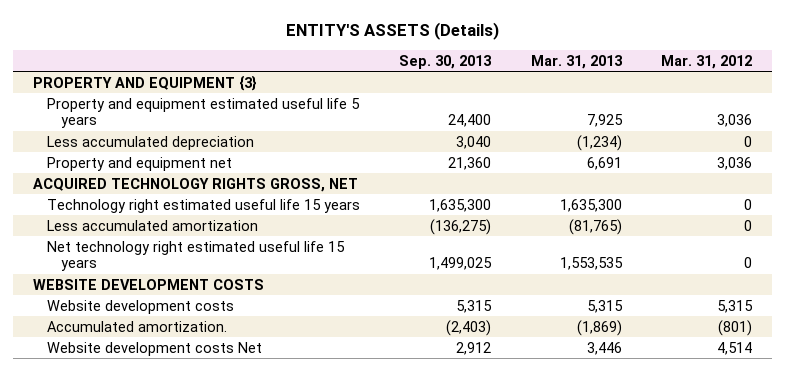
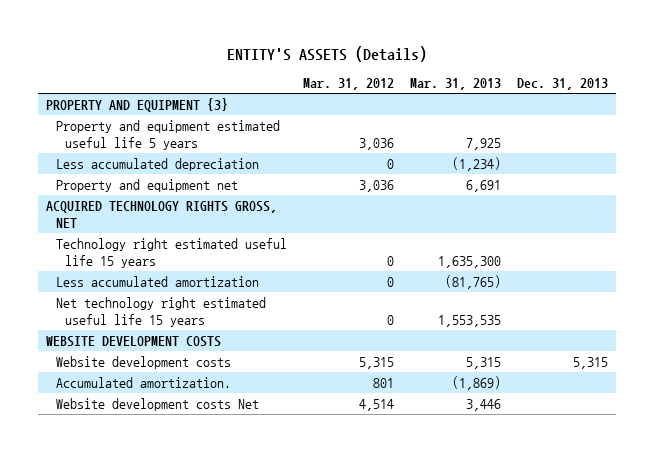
[399,54,493,69] Sep. 30, 2013 -> none
none -> [516,77,608,90] Dec. 31, 2013
[718,319,753,336] (801) -> [372,377,394,388] 801

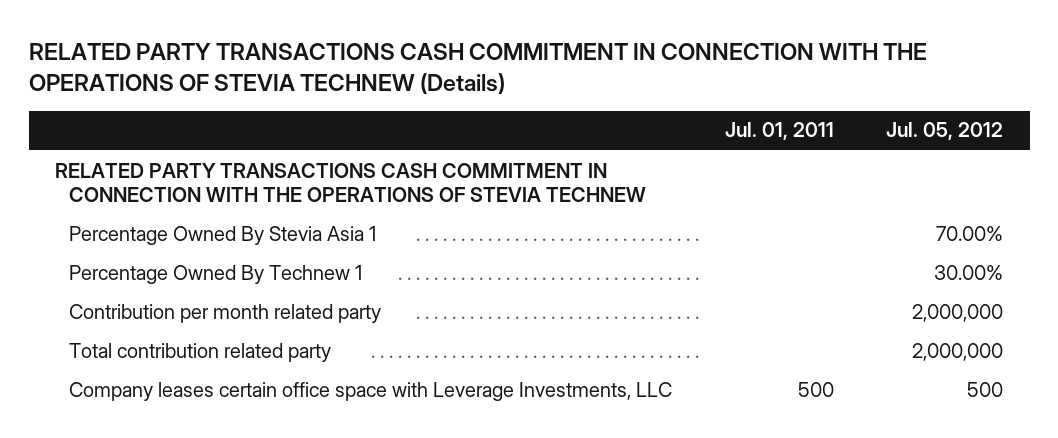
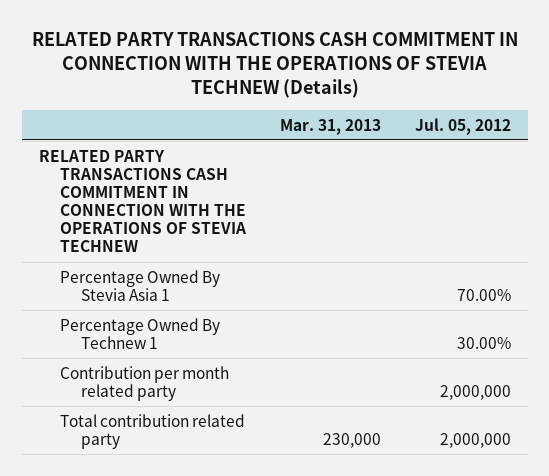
[724,122,834,141] Jul. 01, 2011 -> none
none -> [279,118,381,135] Mar. 31, 2013
[69,381,673,401] Company leases certain office space with Leverage Investments, LLC -> none

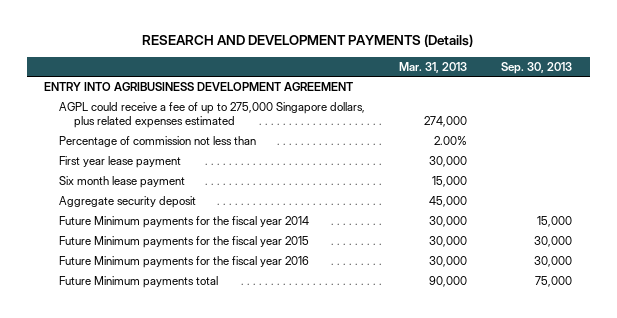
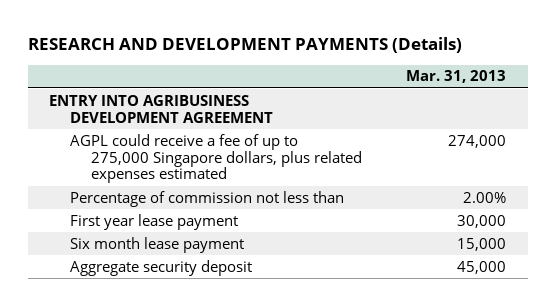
[501,61,573,74] Sep. 30, 2013 -> none
[58,216,309,229] Future Minimum payments for the fiscal year 2014 -> none
[58,236,309,249] Future Minimum payments for the fiscal year 2015 -> none
[58,256,309,269] Future Minimum payments for the fiscal year 2016 -> none
[58,276,218,289] Future Minimum payments total -> none

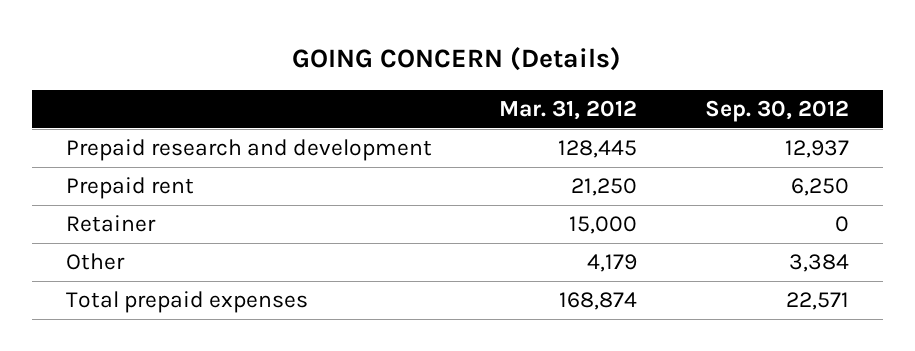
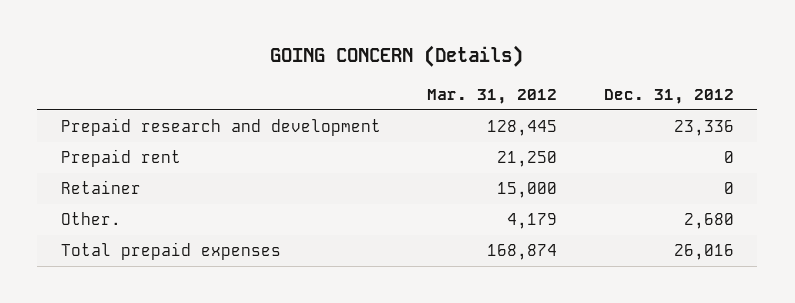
[705,100,850,123] Sep. 30, 2012 -> none
none -> [603,88,734,104] Dec. 31, 2012
[65,253,125,271] Other -> [60,212,121,226] Other.

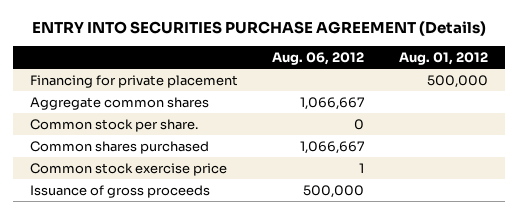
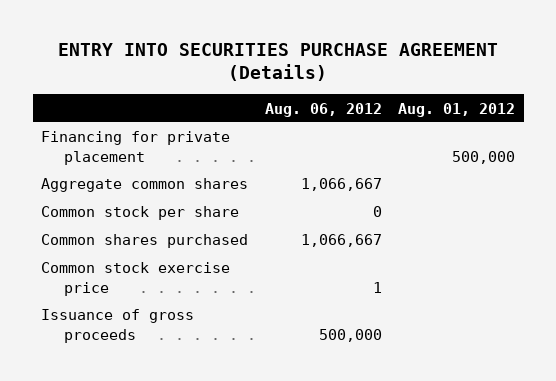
[29,118,198,132] Common stock per share. -> [40,206,239,221] Common stock per share

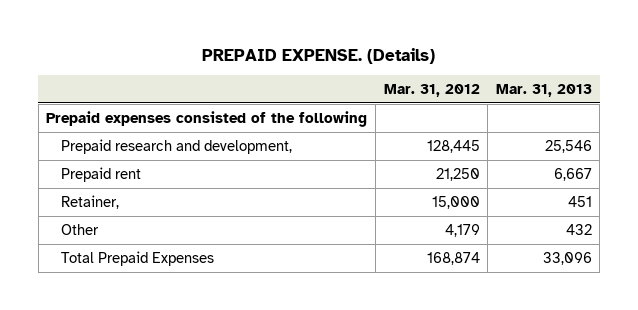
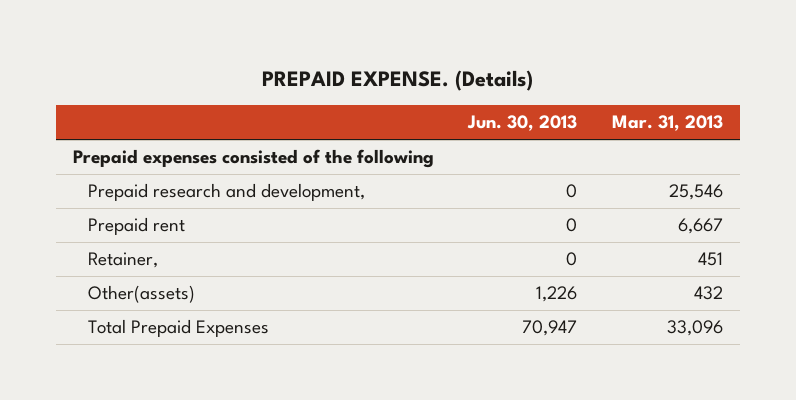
[383,84,480,98] Mar. 31, 2012 -> none
none -> [467,115,578,132] Jun. 30, 2013
[61,223,100,235] Other -> [88,285,196,304] Other(assets)

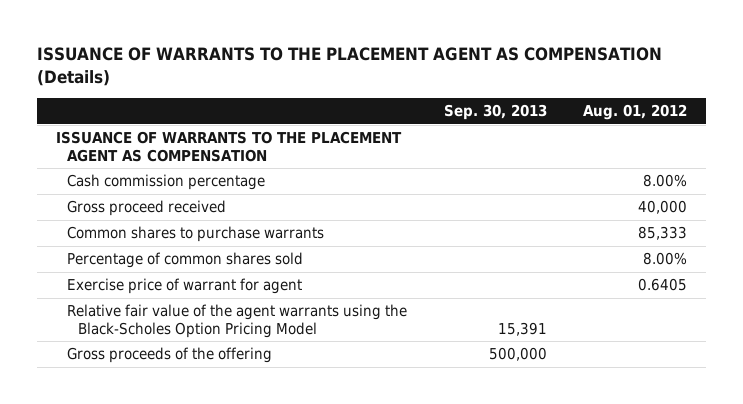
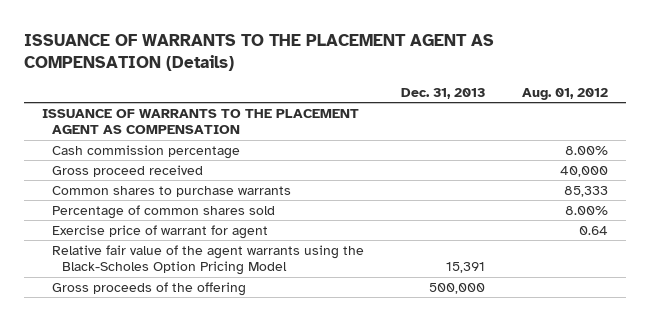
[443,104,547,121] Sep. 30, 2013 -> none
none -> [400,87,485,99] Dec. 31, 2013
[638,278,688,292] 0.6405 -> [578,225,608,235] 0.64

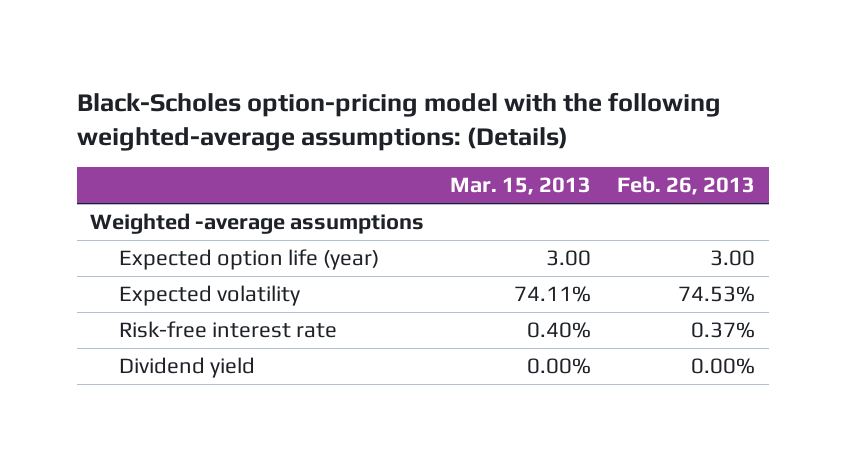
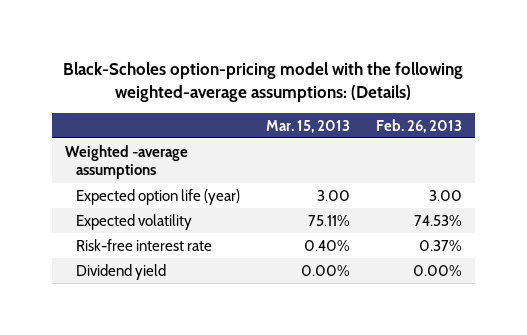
[514,286,592,303] 74.11% -> [307,214,350,226] 75.11%

